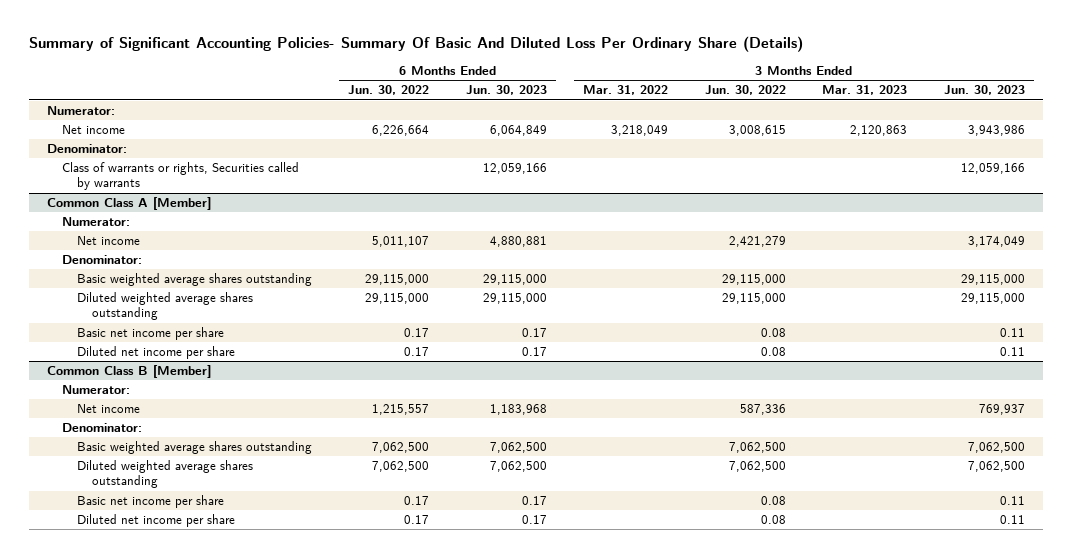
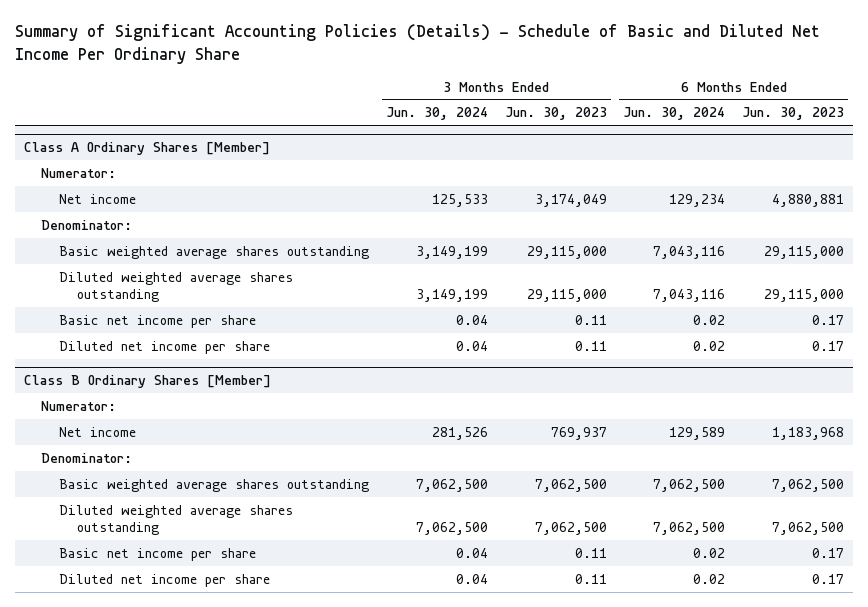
[28,36,803,53] Summary of Significant Accounting Policies- Summary Of Basic And Diluted Loss Per Ordinary Share (Details) -> [15,24,821,64] Summary of Significant Accounting Policies (Details) - Schedule of Basic and Diluted Net Income Per Ordinary Share
[348,85,430,96] Jun. 30, 2022 -> none
[583,85,669,96] Mar. 31, 2022 -> none
[704,85,786,96] Jun. 30, 2022 -> none
[822,85,908,96] Mar. 31, 2023 -> none
none -> [385,107,488,121] Jun. 30, 2024
none -> [623,107,726,121] Jun. 30, 2024
[46,106,115,116] Numerator: -> none
[61,125,125,135] Net income -> none
[46,144,127,154] Denominator: -> none
[61,162,299,191] Class of warrants or rights, Securities called by warrants -> none
[46,197,211,211] Common Class A [Member] -> [23,142,270,156] Class A Ordinary Shares [Member]
[46,365,211,379] Common Class B [Member] -> [23,375,271,389] Class B Ordinary Shares [Member]

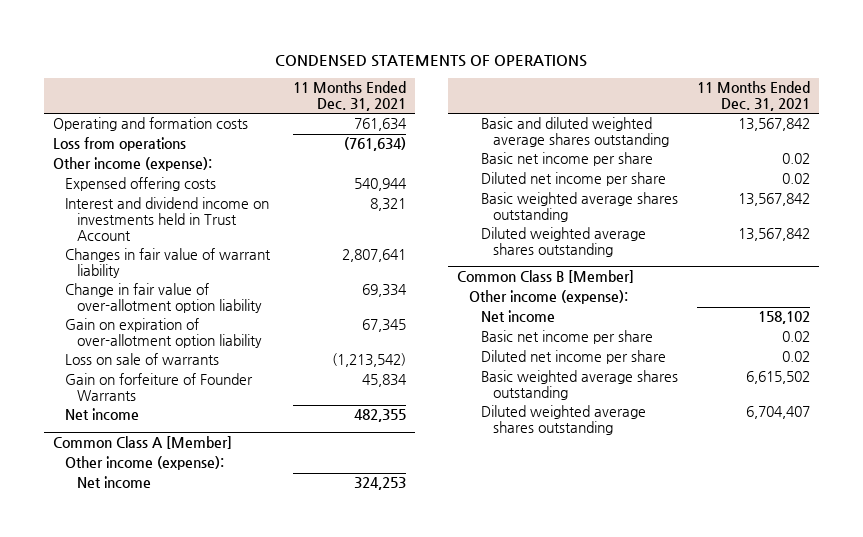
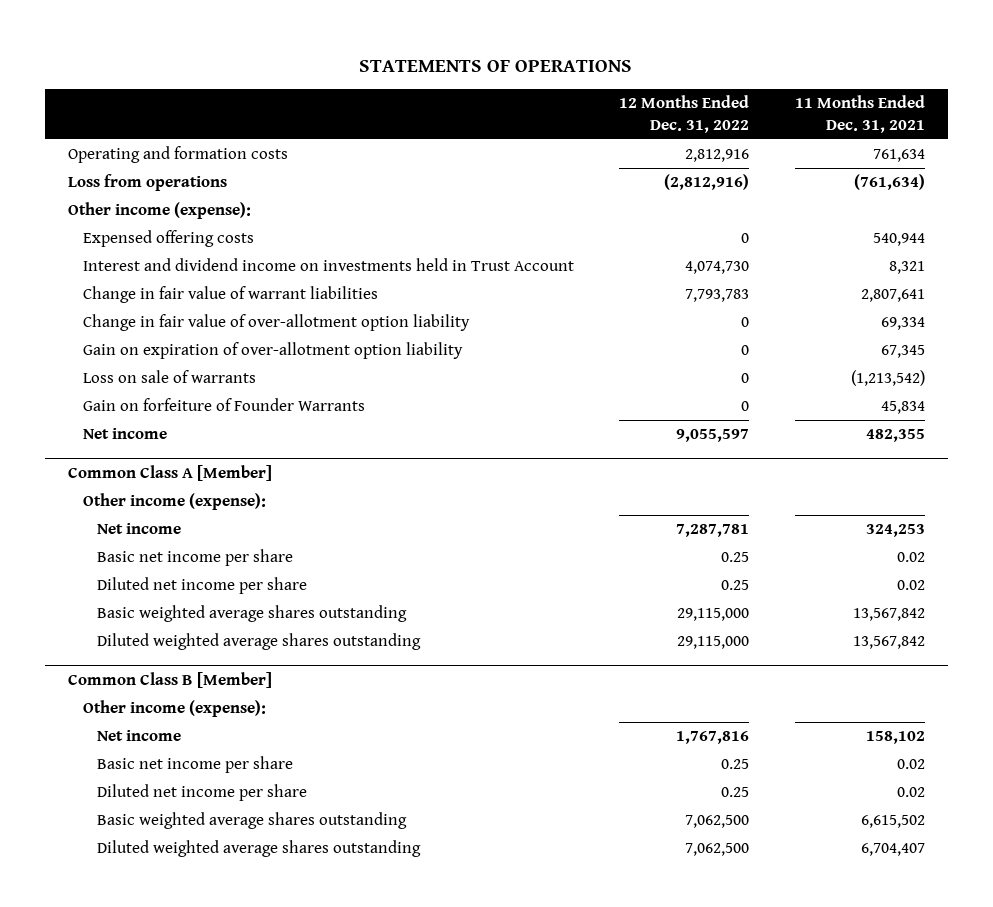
[275,54,588,67] CONDENSED STATEMENTS OF OPERATIONS -> [359,59,633,72] STATEMENTS OF OPERATIONS
none -> [619,95,750,133] 12 Months Ended Dec. 31, 2022
[65,248,272,279] Changes in fair value of warrant liability -> [82,286,378,304] Change in fair value of warrant liabilities
[481,117,670,148] Basic and diluted weighted average shares outstanding -> none

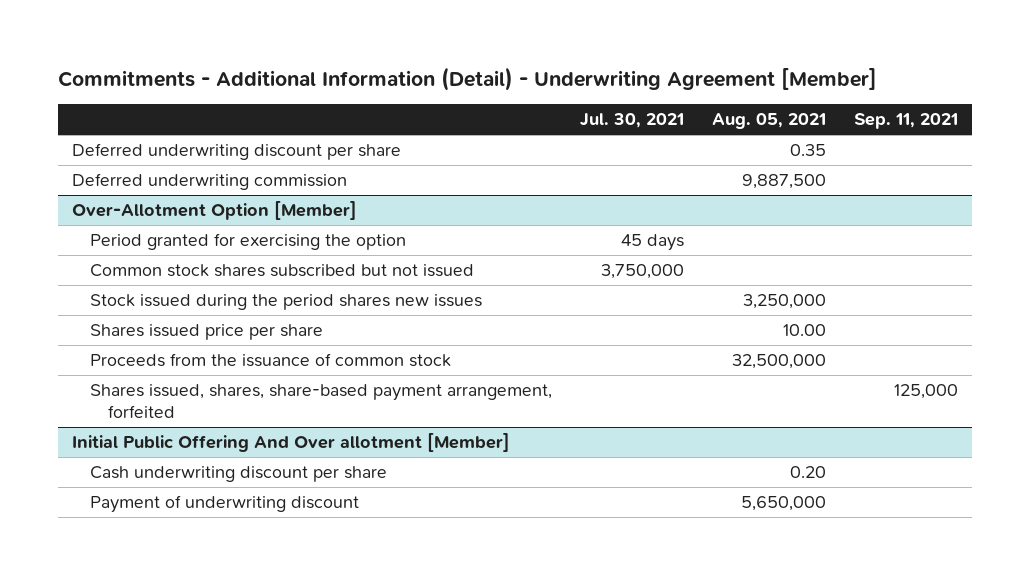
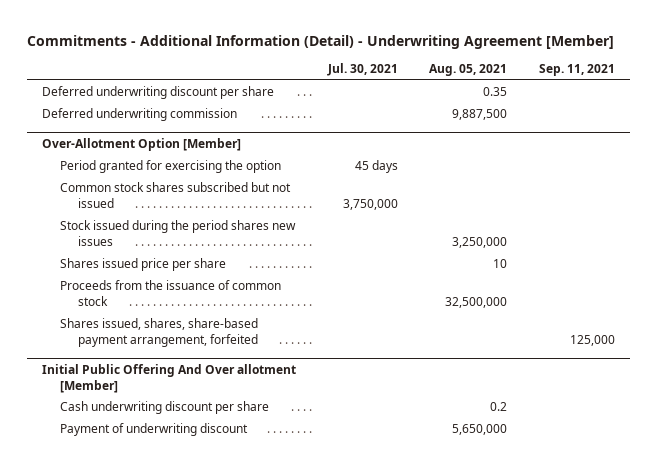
[782,324,826,337] 10.00 -> [493,259,508,269] 10
[789,466,826,479] 0.20 -> [490,402,508,412] 0.2

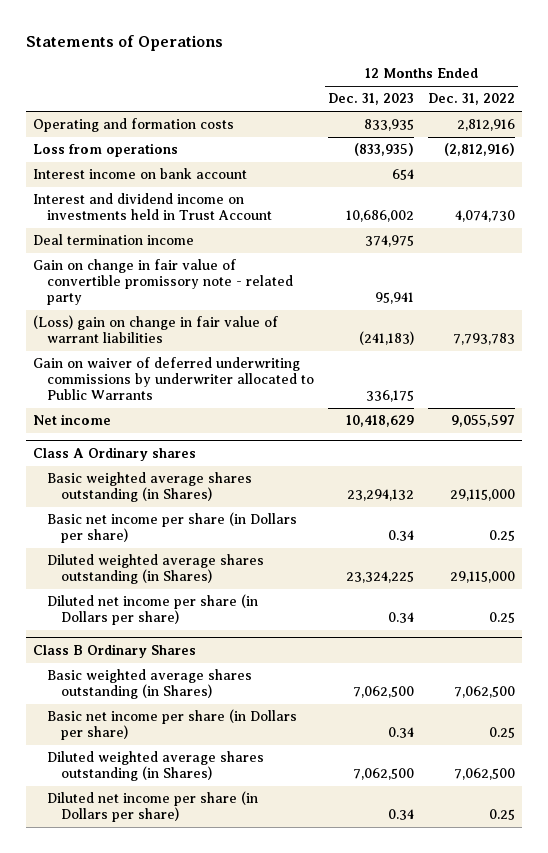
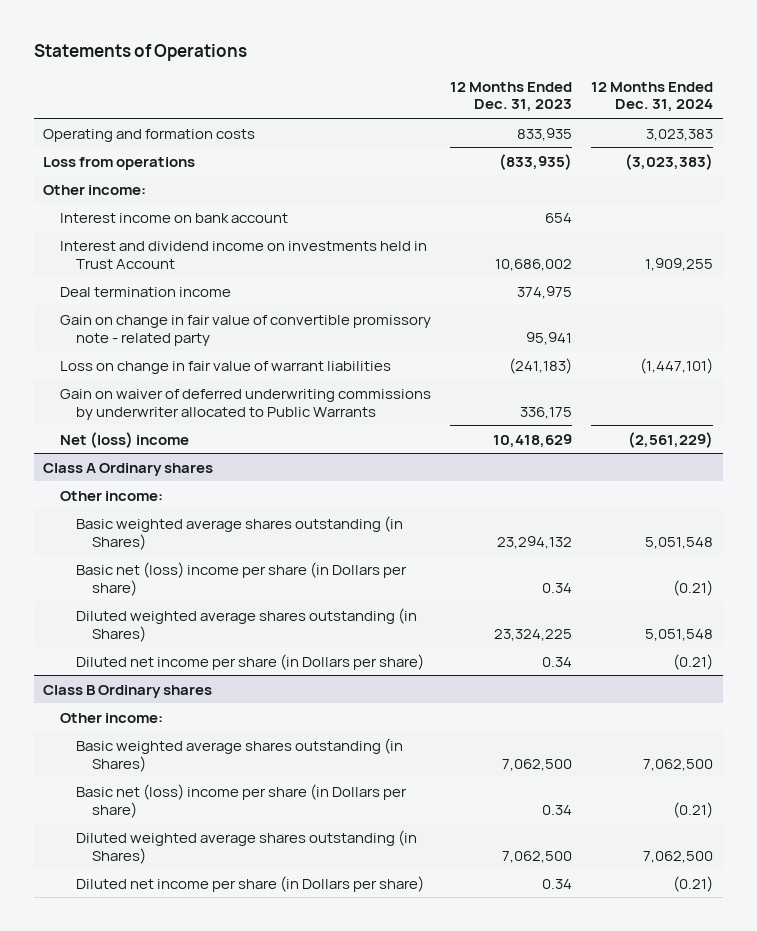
[427,93,515,106] Dec. 31, 2022 -> none
none -> [591,81,714,113] 12 Months Ended Dec. 31, 2024
none -> [43,184,147,195] Other income:
[32,315,278,344] (Loss) gain on change in fair value of warrant liabilities -> [59,360,391,374] Loss on change in fair value of warrant liabilities
[32,414,111,426] Net income -> [59,431,189,448] Net (loss) income
none -> [59,490,163,501] Other income:
[47,512,298,544] Basic net income per share (in Dollars per share) -> [76,561,408,596] Basic net (loss) income per share (in Dollars per share)
[32,644,196,659] Class B Ordinary Shares -> [43,684,213,698] Class B Ordinary shares
none -> [59,712,163,723] Other income:
[47,709,298,741] Basic net income per share (in Dollars per share) -> [76,783,408,818] Basic net (loss) income per share (in Dollars per share)

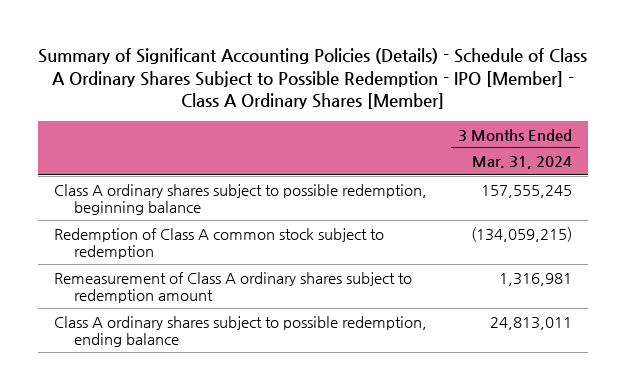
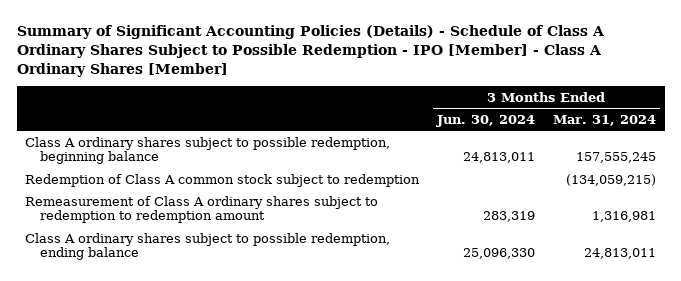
none -> [436,114,536,127] Jun. 30, 2024
[53,271,412,304] Remeasurement of Class A ordinary shares subject to redemption amount -> [25,195,379,224] Remeasurement of Class A ordinary shares subject to redemption to redemption amount

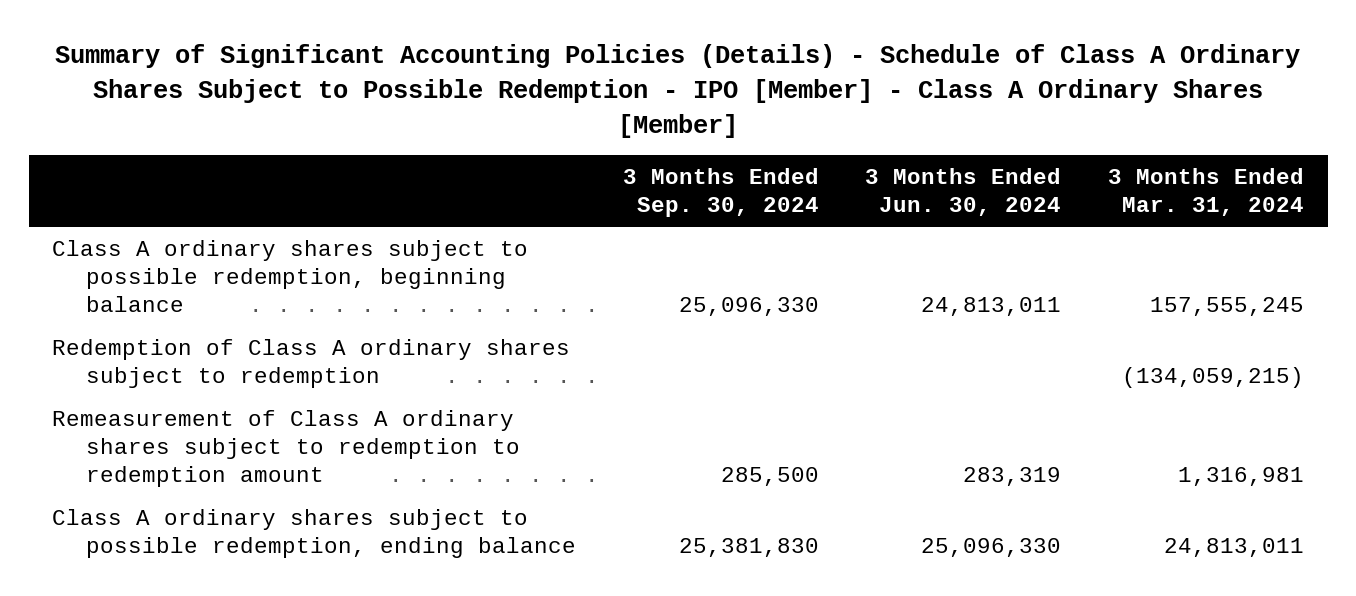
none -> [622,167,819,218] 3 Months Ended Sep. 30, 2024
[25,173,421,187] Redemption of Class A common stock subject to redemption -> [52,338,571,389] Redemption of Class A ordinary shares subject to redemption

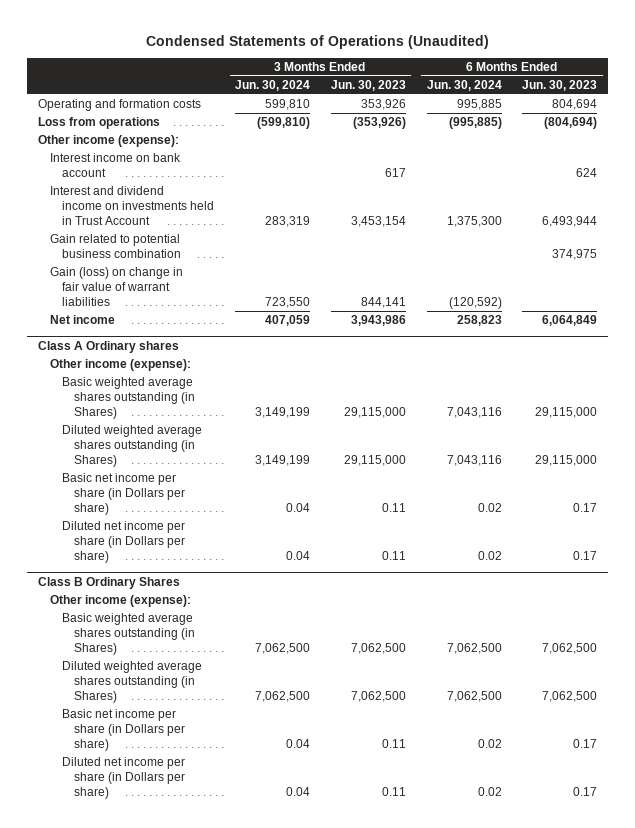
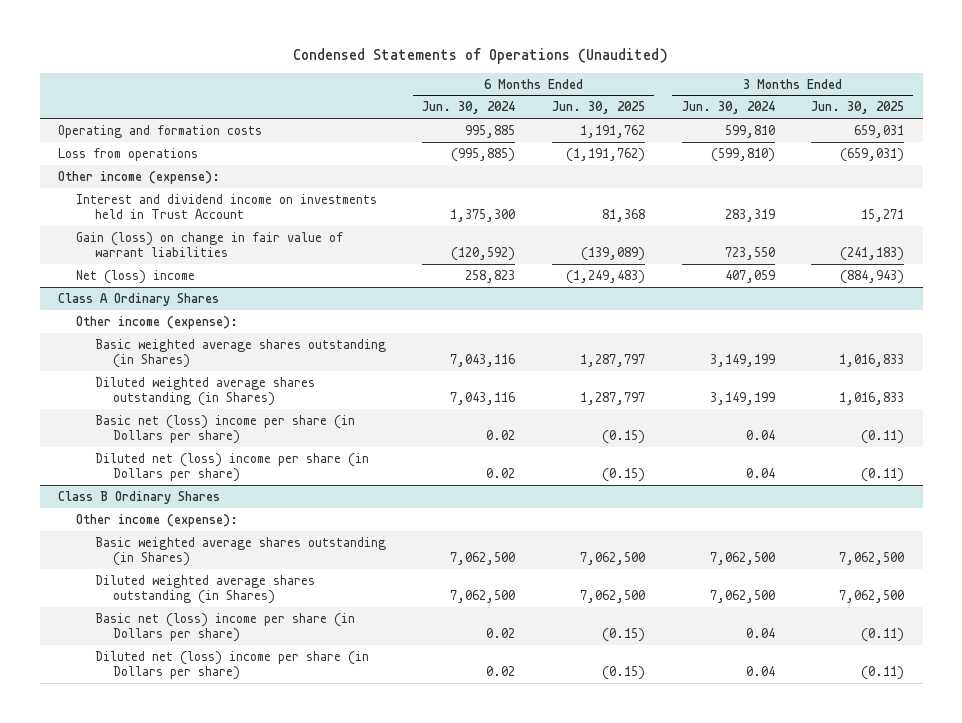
[330,80,406,92] Jun. 30, 2023 -> none
[522,80,598,92] Jun. 30, 2023 -> none
none -> [552,101,646,115] Jun. 30, 2025
none -> [811,101,905,115] Jun. 30, 2025
[49,153,181,178] Interest income on bank account -> none
[49,234,181,259] Gain related to potential business combination -> none
[49,315,115,325] Net income -> [76,269,196,284] Net (loss) income
[37,340,179,353] Class A Ordinary shares -> [58,292,220,306] Class A Ordinary Shares
[61,473,186,516] Basic net income per share (in Dollars per share) -> [94,414,355,445] Basic net (loss) income per share (in Dollars per share)
[61,521,186,564] Diluted net income per share (in Dollars per share) -> [94,452,369,483] Diluted net (loss) income per share (in Dollars per share)
[61,709,186,752] Basic net income per share (in Dollars per share) -> [94,612,355,643] Basic net (loss) income per share (in Dollars per share)
[61,757,186,800] Diluted net income per share (in Dollars per share) -> [94,650,369,681] Diluted net (loss) income per share (in Dollars per share)

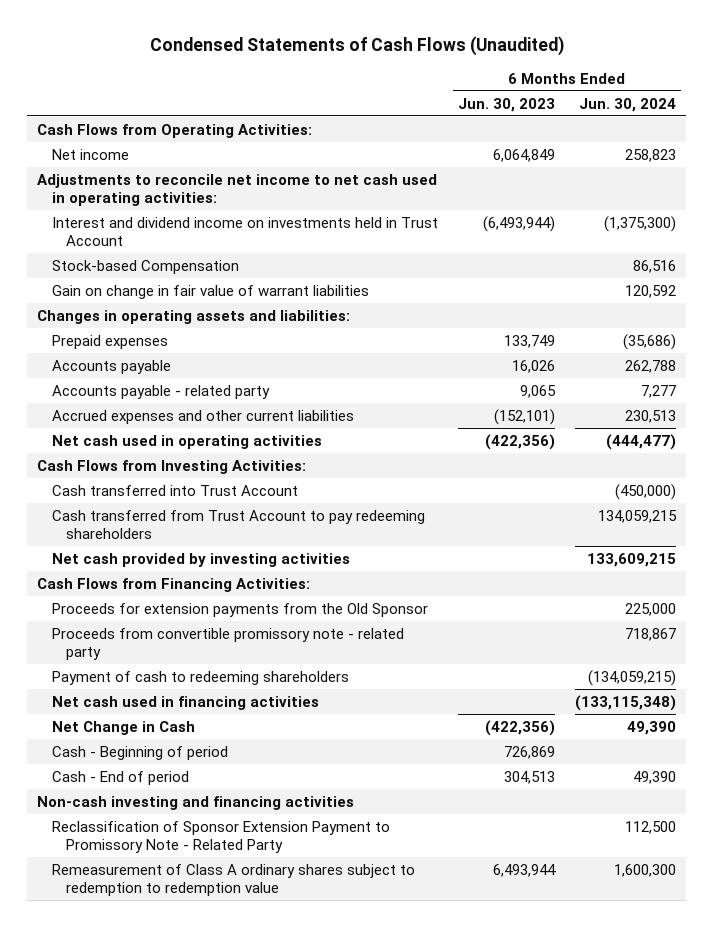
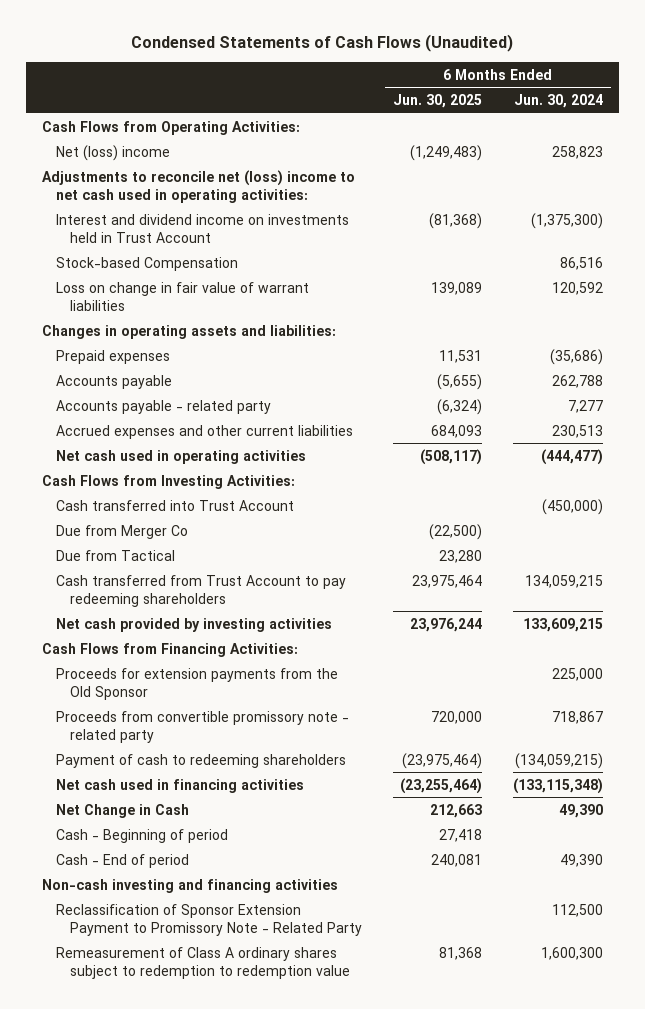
[457,97,555,112] Jun. 30, 2023 -> none
none -> [393,93,483,108] Jun. 30, 2025
[51,148,129,160] Net income -> [55,144,170,161] Net (loss) income
[37,173,438,206] Adjustments to reconcile net income to net cash used in operating activities: -> [41,169,355,203] Adjustments to reconcile net (loss) income to net cash used in operating activities:
[51,284,369,299] Gain on change in fair value of warrant liabilities -> [55,281,309,311] Loss on change in fair value of warrant liabilities
none -> [55,524,188,539] Due from Merger Co
none -> [55,549,175,561] Due from Tactical

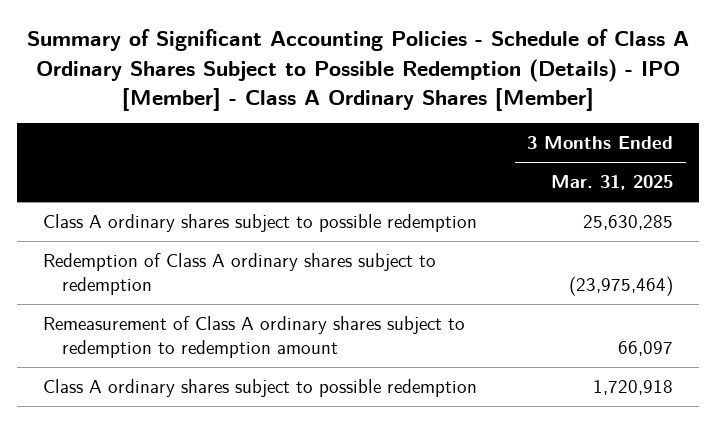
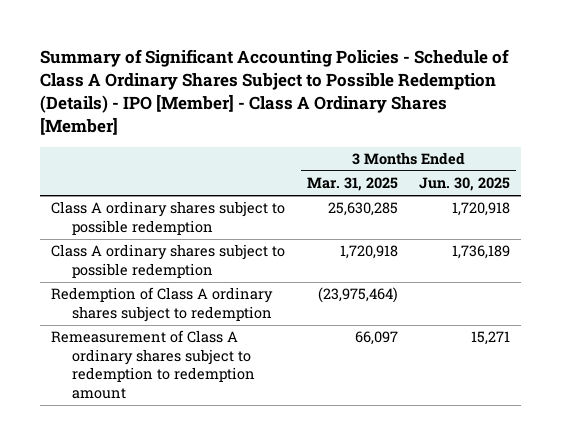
none -> [419,177,511,192] Jun. 30, 2025
[42,378,477,397] Class A ordinary shares subject to possible redemption -> [51,244,286,278] Class A ordinary shares subject to possible redemption

